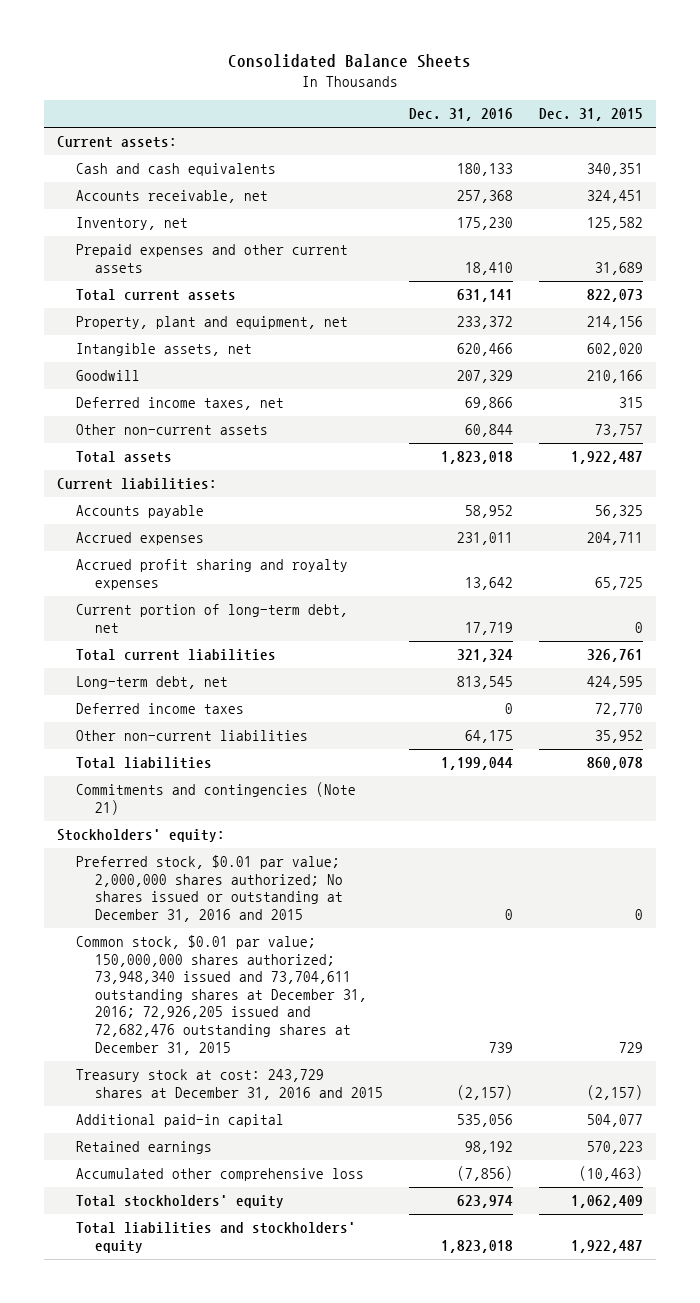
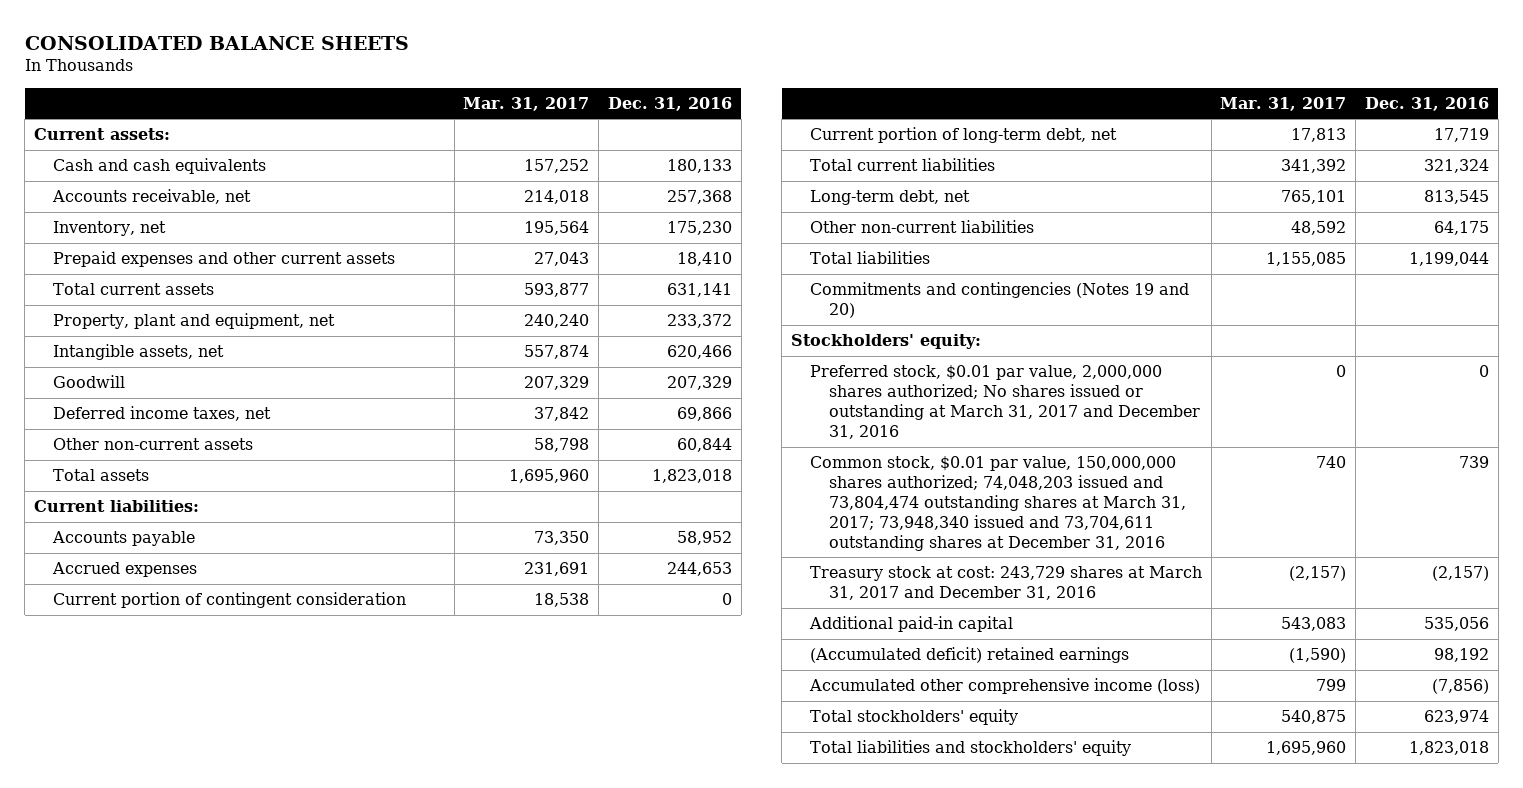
[227,54,471,69] Consolidated Balance Sheets -> [24,35,409,50] CONSOLIDATED BALANCE SHEETS
[538,108,643,122] Dec. 31, 2015 -> none
none -> [463,96,590,111] Mar. 31, 2017
[75,559,348,590] Accrued profit sharing and royalty expenses -> none
[456,532,513,546] 231,011 -> [666,562,732,577] 244,653
none -> [52,592,406,609] Current portion of contingent consideration
[75,703,244,715] Deferred income taxes -> none
[75,782,356,815] Commitments and contingencies (Note 21) -> [809,282,1189,319] Commitments and contingencies (Notes 19 and 20)
[75,855,343,922] Preferred stock, $0.01 par value; 2,000,000 shares authorized; No shares issued or outstanding at December 31, 2016 and 2015 -> [809,365,1200,439] Preferred stock, $0.01 par value, 2,000,000 shares authorized; No shares issued or outstanding at March 31, 2017 and December 31, 2016
[75,935,367,1055] Common stock, $0.01 par value; 150,000,000 shares authorized; 73,948,340 issued and 73,704,611 outstanding shares at December 31, 2016; 72,926,205 issued and 72,682,476 outstanding shares at December 31, 2015 -> [809,456,1186,551] Common stock, $0.01 par value, 150,000,000 shares authorized; 74,048,203 issued and 73,804,474 outstanding shares at March 31, 2017; 73,948,340 issued and 73,704,611 outstanding shares at December 31, 2016
[75,1069,383,1100] Treasury stock at cost: 243,729 shares at December 31, 2016 and 2015 -> [809,566,1202,601] Treasury stock at cost: 243,729 shares at March 31, 2017 and December 31, 2016
[75,1141,212,1155] Retained earnings -> [809,647,1129,664] (Accumulated deficit) retained earnings
[75,1168,364,1182] Accumulated other comprehensive loss -> [808,678,1200,695] Accumulated other comprehensive income (loss)

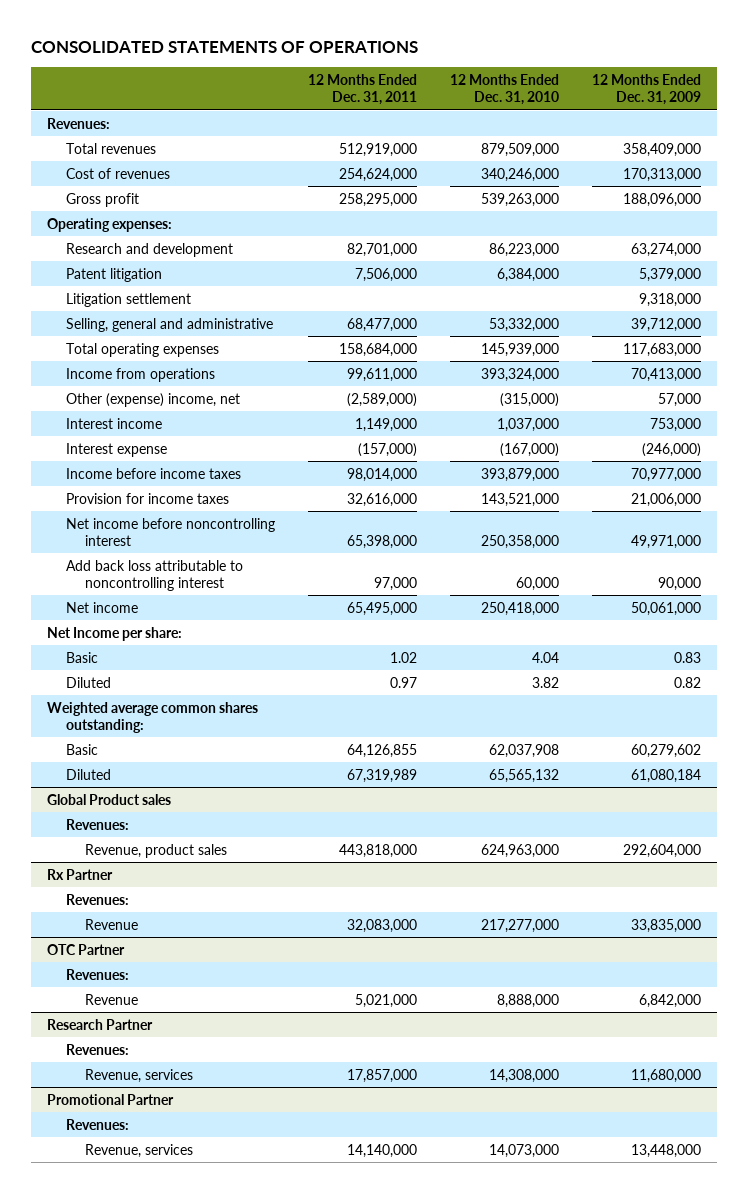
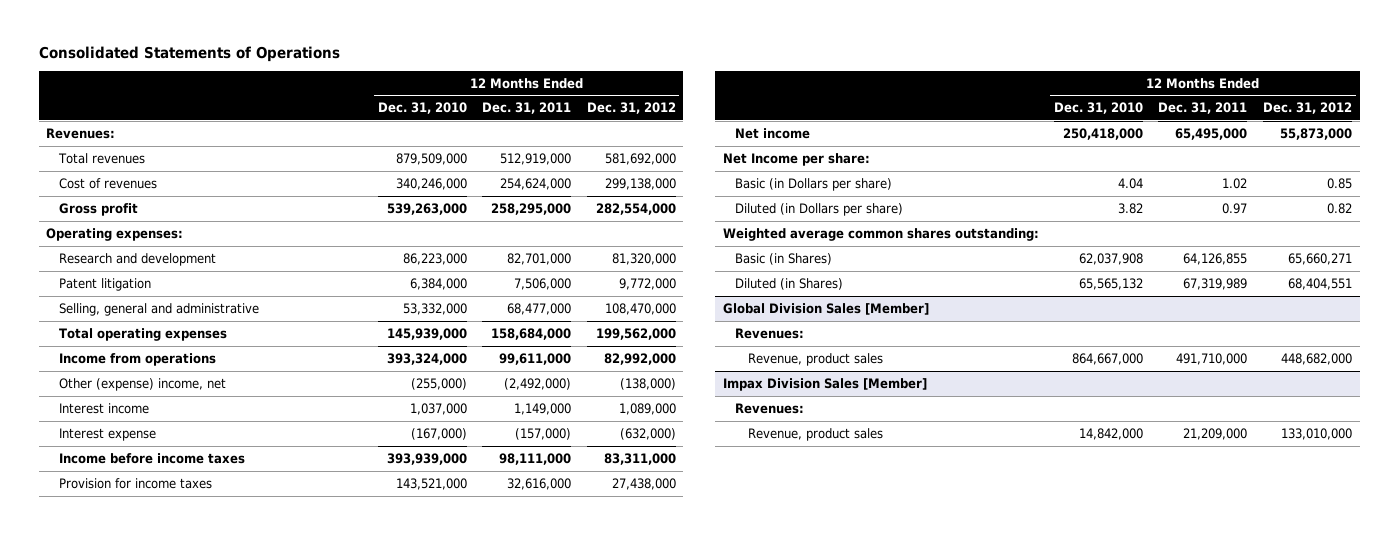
[30,40,418,53] CONSOLIDATED STATEMENTS OF OPERATIONS -> [38,46,340,63] Consolidated Statements of Operations
[591,73,701,106] 12 Months Ended Dec. 31, 2009 -> none
none -> [586,102,676,115] Dec. 31, 2012
[66,292,192,307] Litigation settlement -> none
[347,392,418,407] (2,589,000) -> [504,377,572,390] (2,492,000)
[500,392,560,407] (315,000) -> [410,377,467,390] (255,000)
[347,467,418,482] 98,014,000 -> [499,452,572,465] 98,111,000
[481,467,560,482] 393,879,000 -> [386,452,467,465] 393,939,000
[66,517,276,547] Net income before noncontrolling interest -> none
[66,559,244,592] Add back loss attributable to noncontrolling interest -> none
[66,651,99,663] Basic -> [735,177,893,191] Basic (in Dollars per share)
[66,676,112,688] Diluted -> [735,202,904,216] Diluted (in Dollars per share)
[47,793,172,805] Global Product sales -> none
[66,818,130,830] Revenues: -> none
[85,843,228,858] Revenue, product sales -> none
[47,868,114,880] Rx Partner -> none
[66,893,130,905] Revenues: -> none
[85,918,139,930] Revenue -> none
[47,943,126,955] OTC Partner -> none
[66,968,130,980] Revenues: -> none
[85,993,139,1005] Revenue -> none
[47,1018,154,1030] Research Partner -> none
[66,743,99,755] Basic -> [735,252,833,265] Basic (in Shares)
[66,768,112,780] Diluted -> [735,277,844,290] Diluted (in Shares)
none -> [722,302,929,315] Global Division Sales [Member]
[85,1068,194,1083] Revenue, services -> none
[47,1093,175,1105] Promotional Partner -> none
none -> [747,352,883,366] Revenue, product sales
none -> [722,377,927,391] Impax Division Sales [Member]
[85,1143,194,1158] Revenue, services -> none
none -> [747,427,883,441] Revenue, product sales

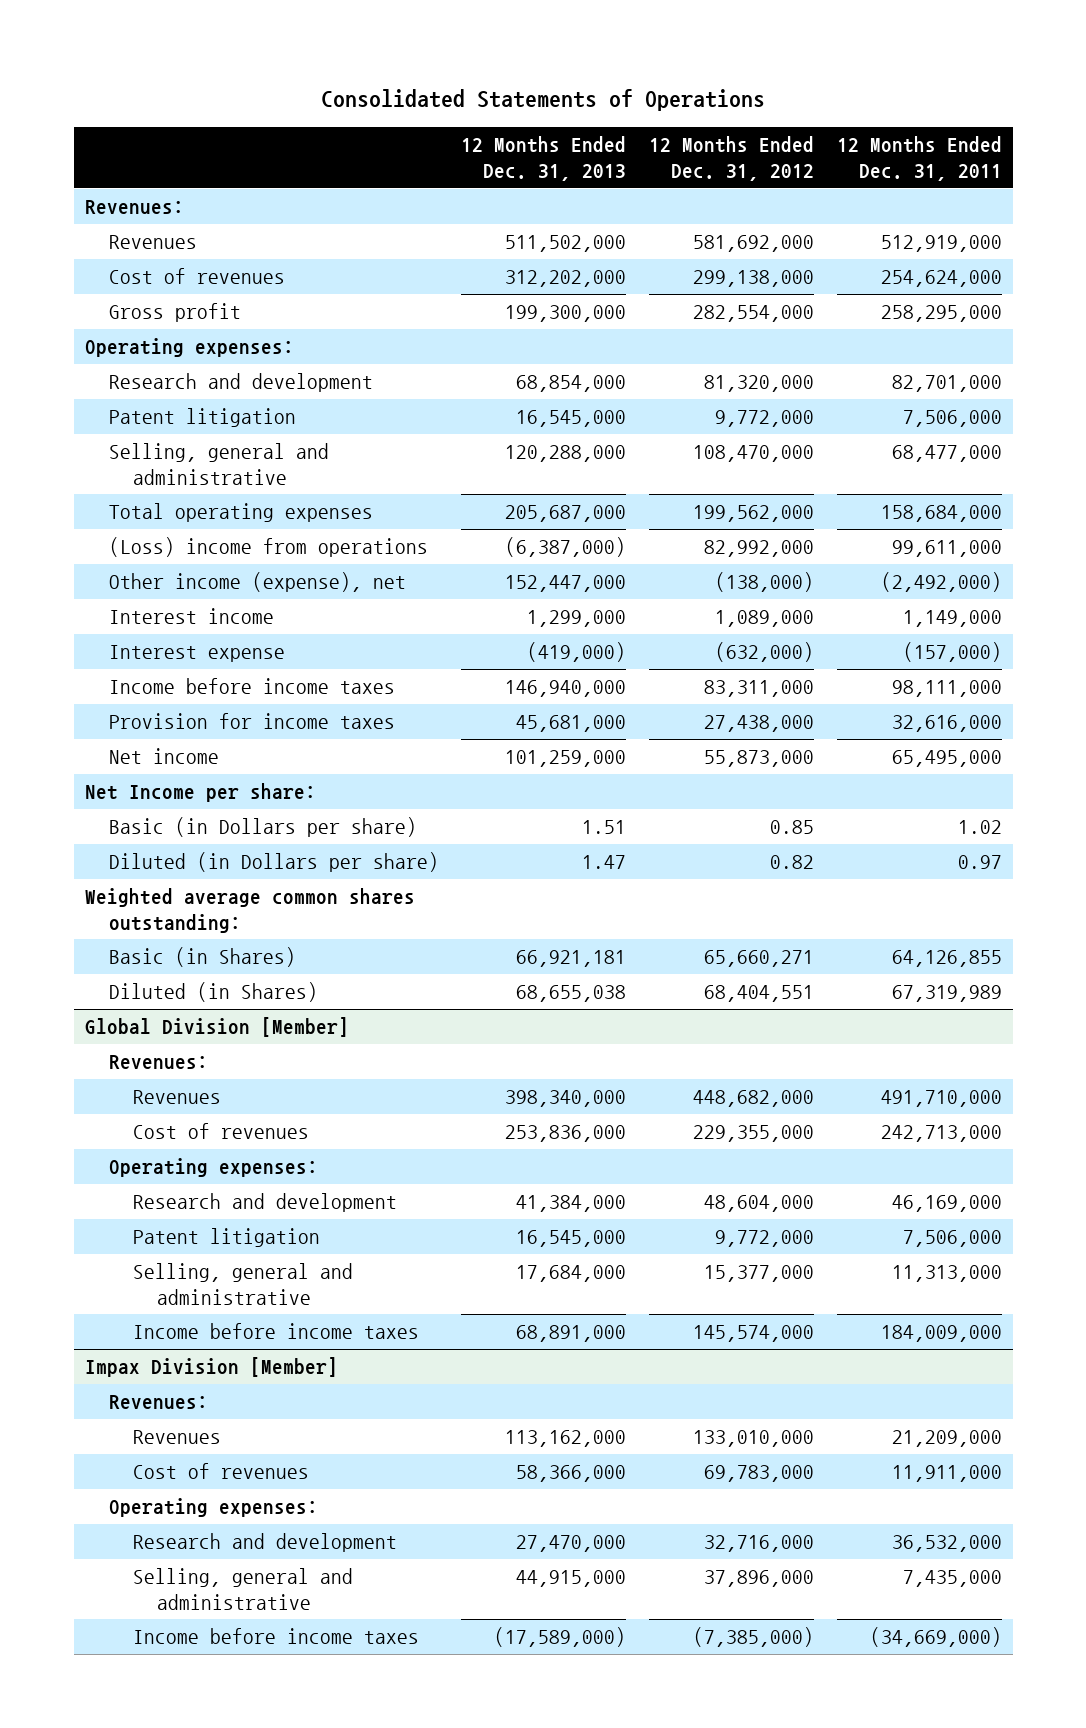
[377,102,467,115] Dec. 31, 2010 -> none
none -> [461,136,627,181] 12 Months Ended Dec. 31, 2013
[57,152,145,164] Total revenues -> [108,235,197,250] Revenues
[58,352,216,366] Income from operations -> [108,537,428,558] (Loss) income from operations
[58,377,226,391] Other (expense) income, net -> [108,572,406,593] Other income (expense), net
[722,302,929,315] Global Division Sales [Member] -> [84,1017,349,1038] Global Division [Member]
[747,352,883,366] Revenue, product sales -> [132,1090,221,1105] Revenues
none -> [132,1123,309,1140] Cost of revenues
none -> [108,1158,318,1178] Operating expenses:
none -> [132,1193,397,1213] Research and development
none -> [132,1228,320,1248] Patent litigation
none -> [132,1263,353,1305] Selling, general and administrative
none -> [132,1323,419,1340] Income before income taxes
[722,377,927,391] Impax Division Sales [Member] -> [84,1357,338,1378] Impax Division [Member]
[747,427,883,441] Revenue, product sales -> [132,1430,221,1445] Revenues
none -> [132,1463,309,1480] Cost of revenues
none -> [108,1498,318,1518] Operating expenses:
none -> [132,1533,397,1553] Research and development
none -> [132,1568,353,1610] Selling, general and administrative
none -> [132,1628,419,1645] Income before income taxes

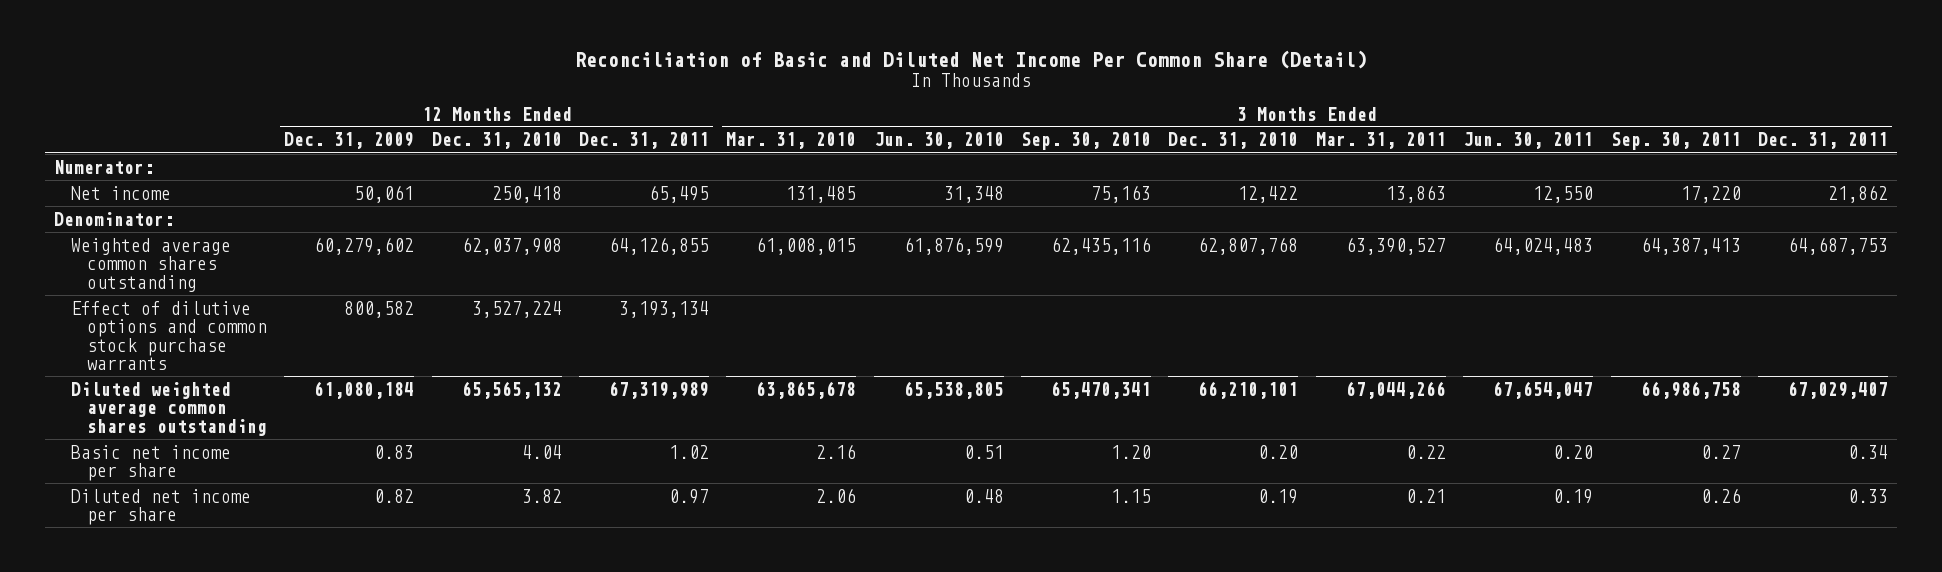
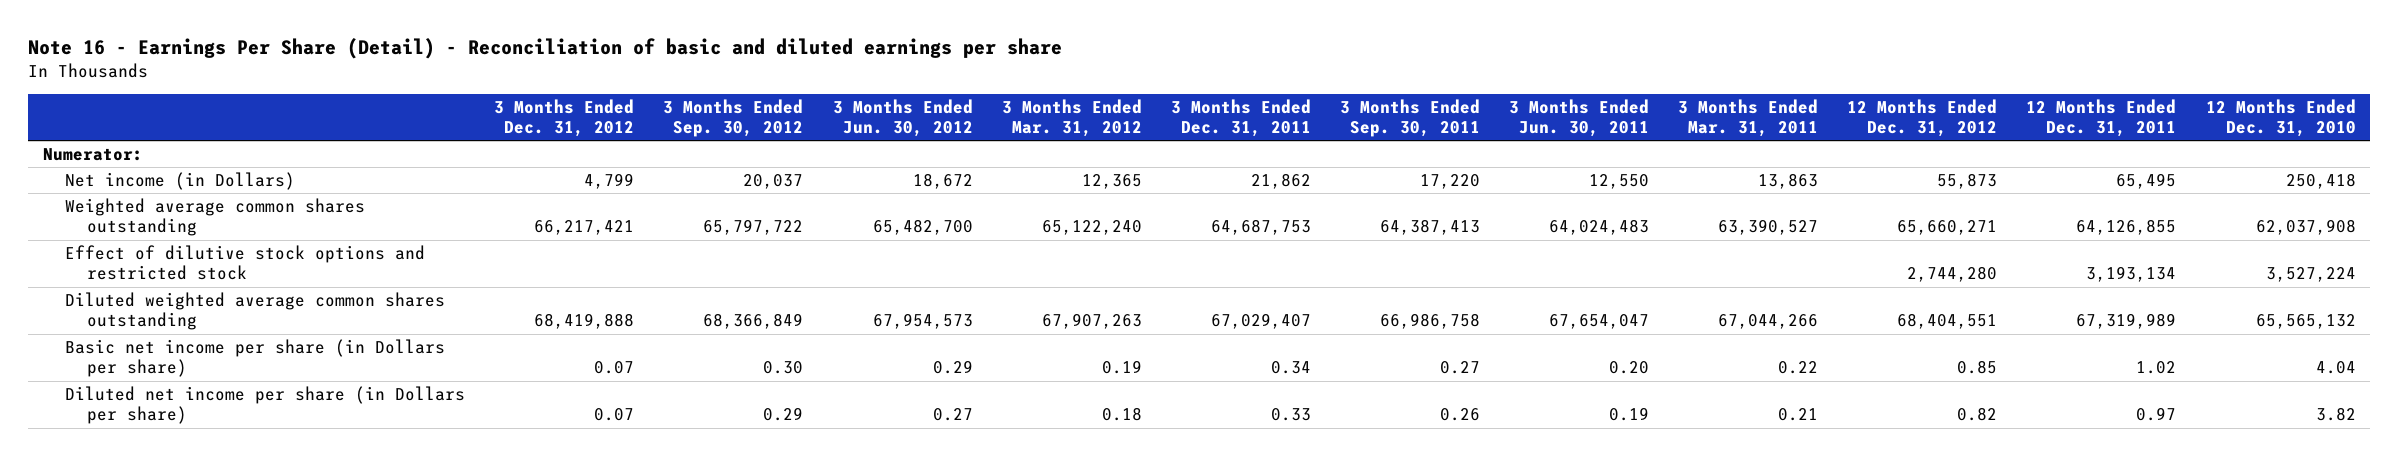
[574,50,1367,70] Reconciliation of Basic and Diluted Net Income Per Common Share (Detail) -> [28,38,1063,60] Note 16 - Earnings Per Share (Detail) - Reconciliation of basic and diluted earnings per share
[284,132,415,150] Dec. 31, 2009 -> none
[726,132,857,150] Mar. 31, 2010 -> none
[873,132,1004,150] Jun. 30, 2010 -> none
[1021,132,1152,151] Sep. 30, 2010 -> none
[1168,132,1299,150] Dec. 31, 2010 -> none
none -> [494,98,635,138] 3 Months Ended Dec. 31, 2012
none -> [663,98,804,138] 3 Months Ended Sep. 30, 2012
none -> [832,98,973,138] 3 Months Ended Jun. 30, 2012
none -> [1001,98,1142,138] 3 Months Ended Mar. 31, 2012
none -> [1847,98,1998,138] 12 Months Ended Dec. 31, 2012
[53,211,174,226] Denominator: -> none
[70,185,171,200] Net income -> [65,171,296,190] Net income (in Dollars)
[70,300,268,371] Effect of dilutive options and common stock purchase warrants -> [65,244,426,281] Effect of dilutive stock options and restricted stock
[70,444,231,482] Basic net income per share -> [65,338,446,378] Basic net income per share (in Dollars per share)
[70,488,251,526] Diluted net income per share -> [65,385,466,425] Diluted net income per share (in Dollars per share)

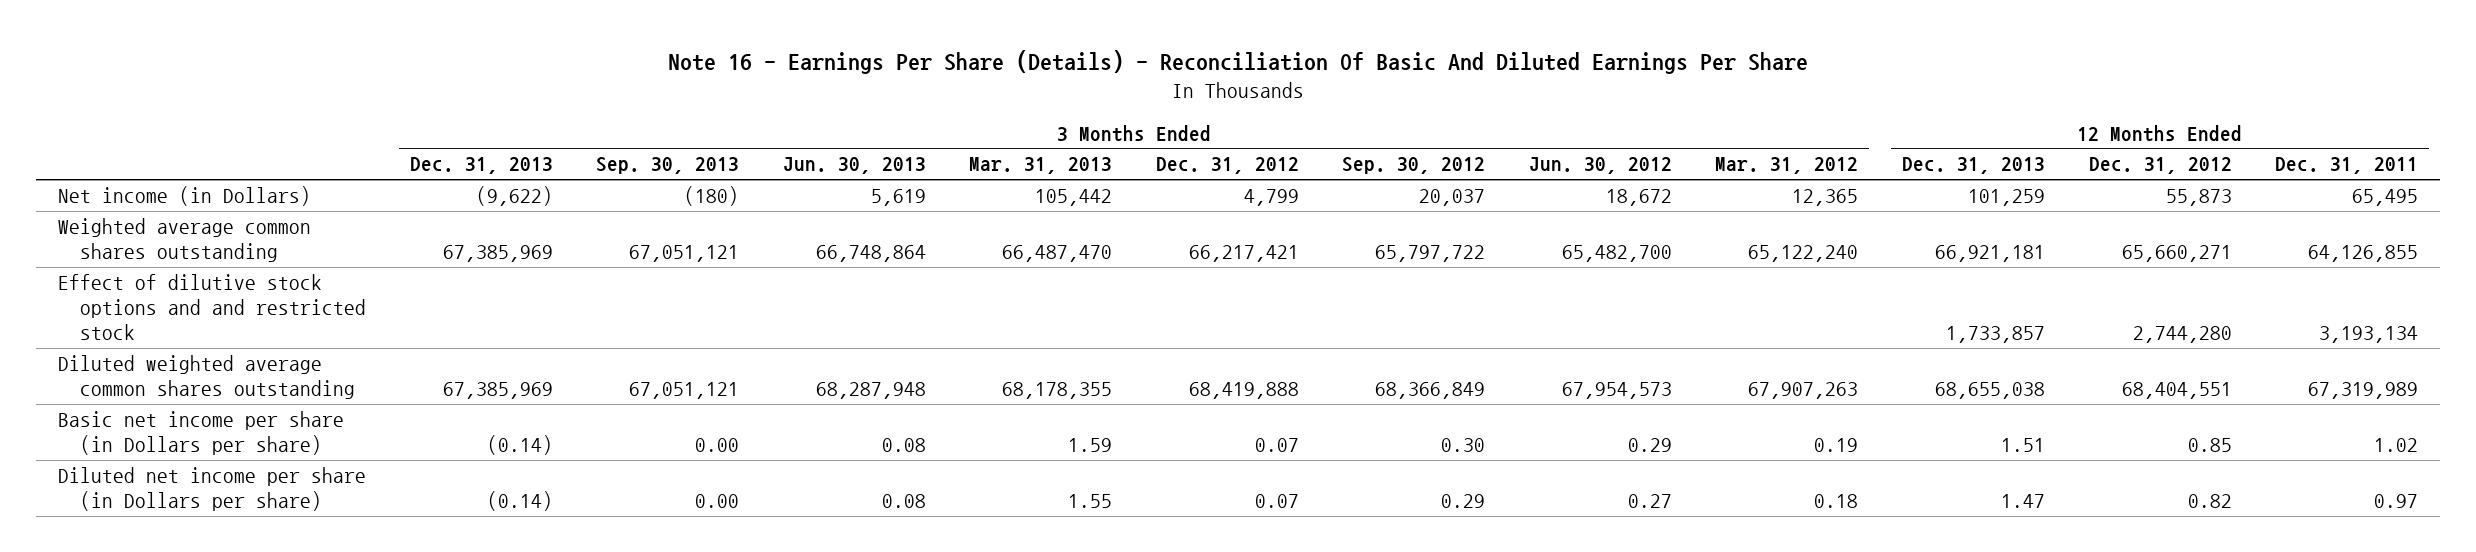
[28,38,1063,60] Note 16 - Earnings Per Share (Detail) - Reconciliation of basic and diluted earnings per share -> [668,49,1809,74] Note 16 - Earnings Per Share (Details) - Reconciliation Of Basic And Diluted Earnings Per Share
[1170,98,1311,138] 3 Months Ended Dec. 31, 2011 -> none
[1339,98,1480,138] 3 Months Ended Sep. 30, 2011 -> none
[1509,98,1650,138] 3 Months Ended Jun. 30, 2011 -> none
[1678,98,1819,138] 3 Months Ended Mar. 31, 2011 -> none
[2205,98,2356,138] 12 Months Ended Dec. 31, 2010 -> none
none -> [409,157,553,175] Dec. 31, 2013
none -> [596,157,740,175] Sep. 30, 2013
none -> [782,157,926,175] Jun. 30, 2013
none -> [969,157,1113,175] Mar. 31, 2013
none -> [1902,157,2046,175] Dec. 31, 2013
[42,147,143,161] Numerator: -> none
[65,244,426,281] Effect of dilutive stock options and restricted stock -> [58,274,366,340] Effect of dilutive stock options and and restricted stock

